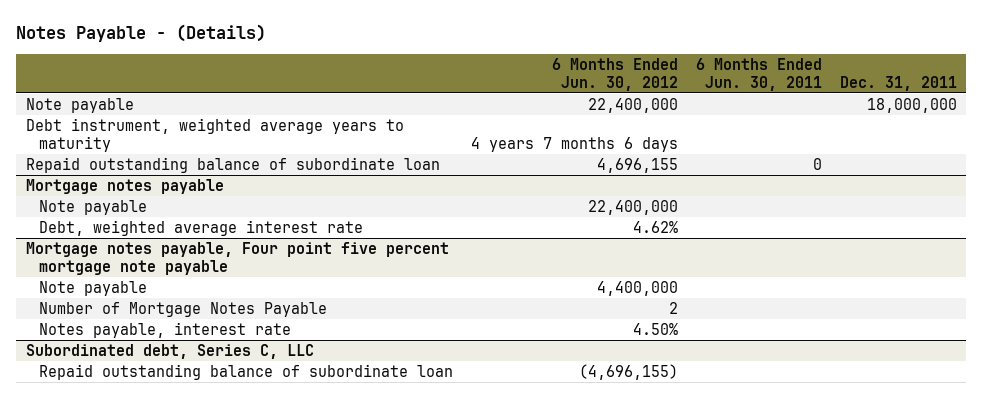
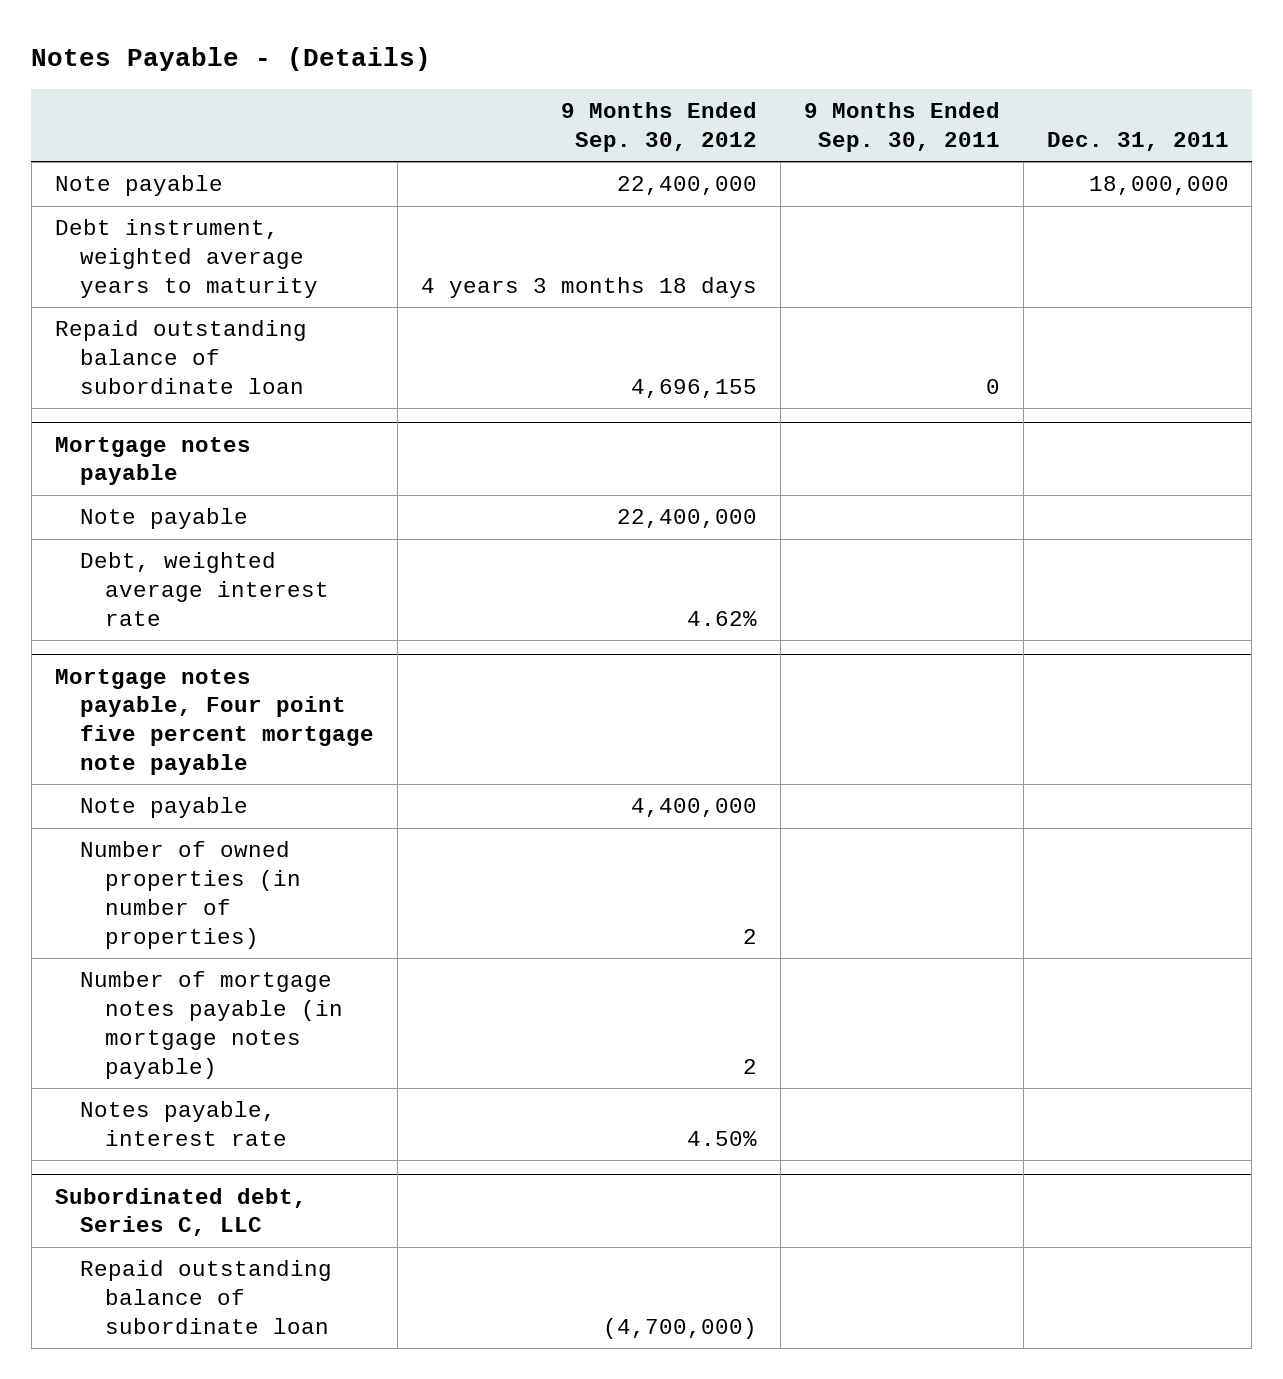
[551,57,678,91] 6 Months Ended Jun. 30, 2012 -> none
[695,57,822,91] 6 Months Ended Jun. 30, 2011 -> none
none -> [560,102,757,153] 9 Months Ended Sep. 30, 2012
none -> [803,102,1000,153] 9 Months Ended Sep. 30, 2011
none -> [79,841,301,949] Number of owned properties (in number of properties)
[38,302,327,318] Number of Mortgage Notes Payable -> [79,971,343,1079] Number of mortgage notes payable (in mortgage notes payable)

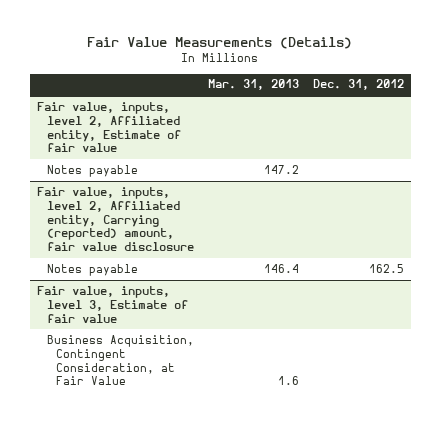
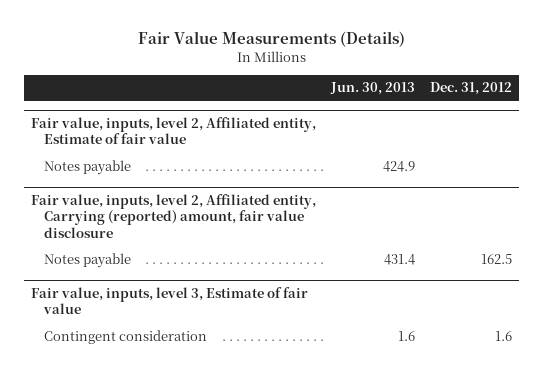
[207,79,299,91] Mar. 31, 2013 -> none
none -> [330,82,416,96] Jun. 30, 2013
[46,334,194,386] Business Acquisition, Contingent Consideration, at Fair Value -> none
none -> [44,329,208,344] Contingent consideration

